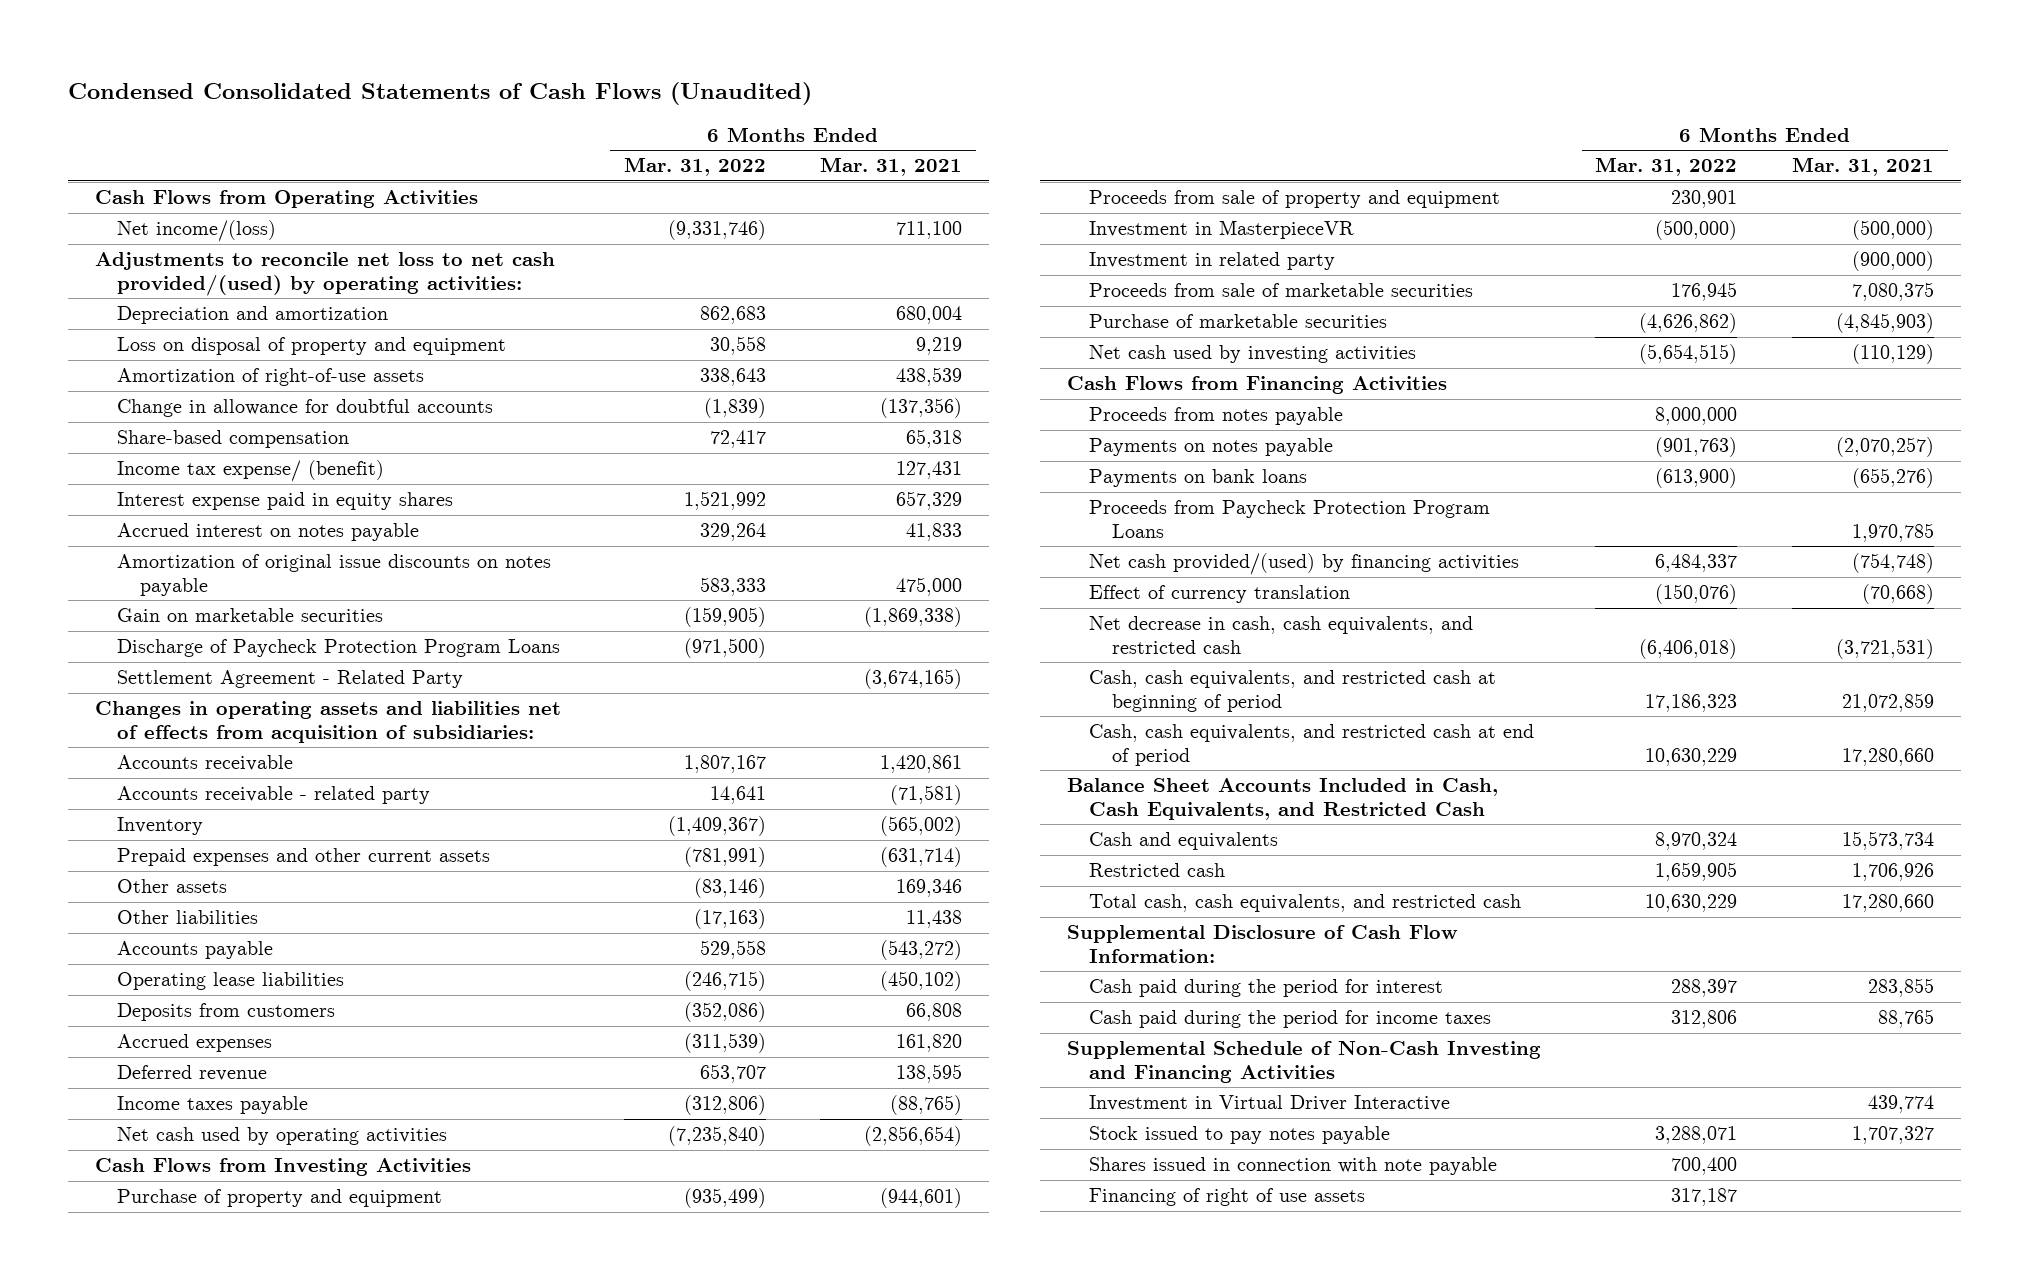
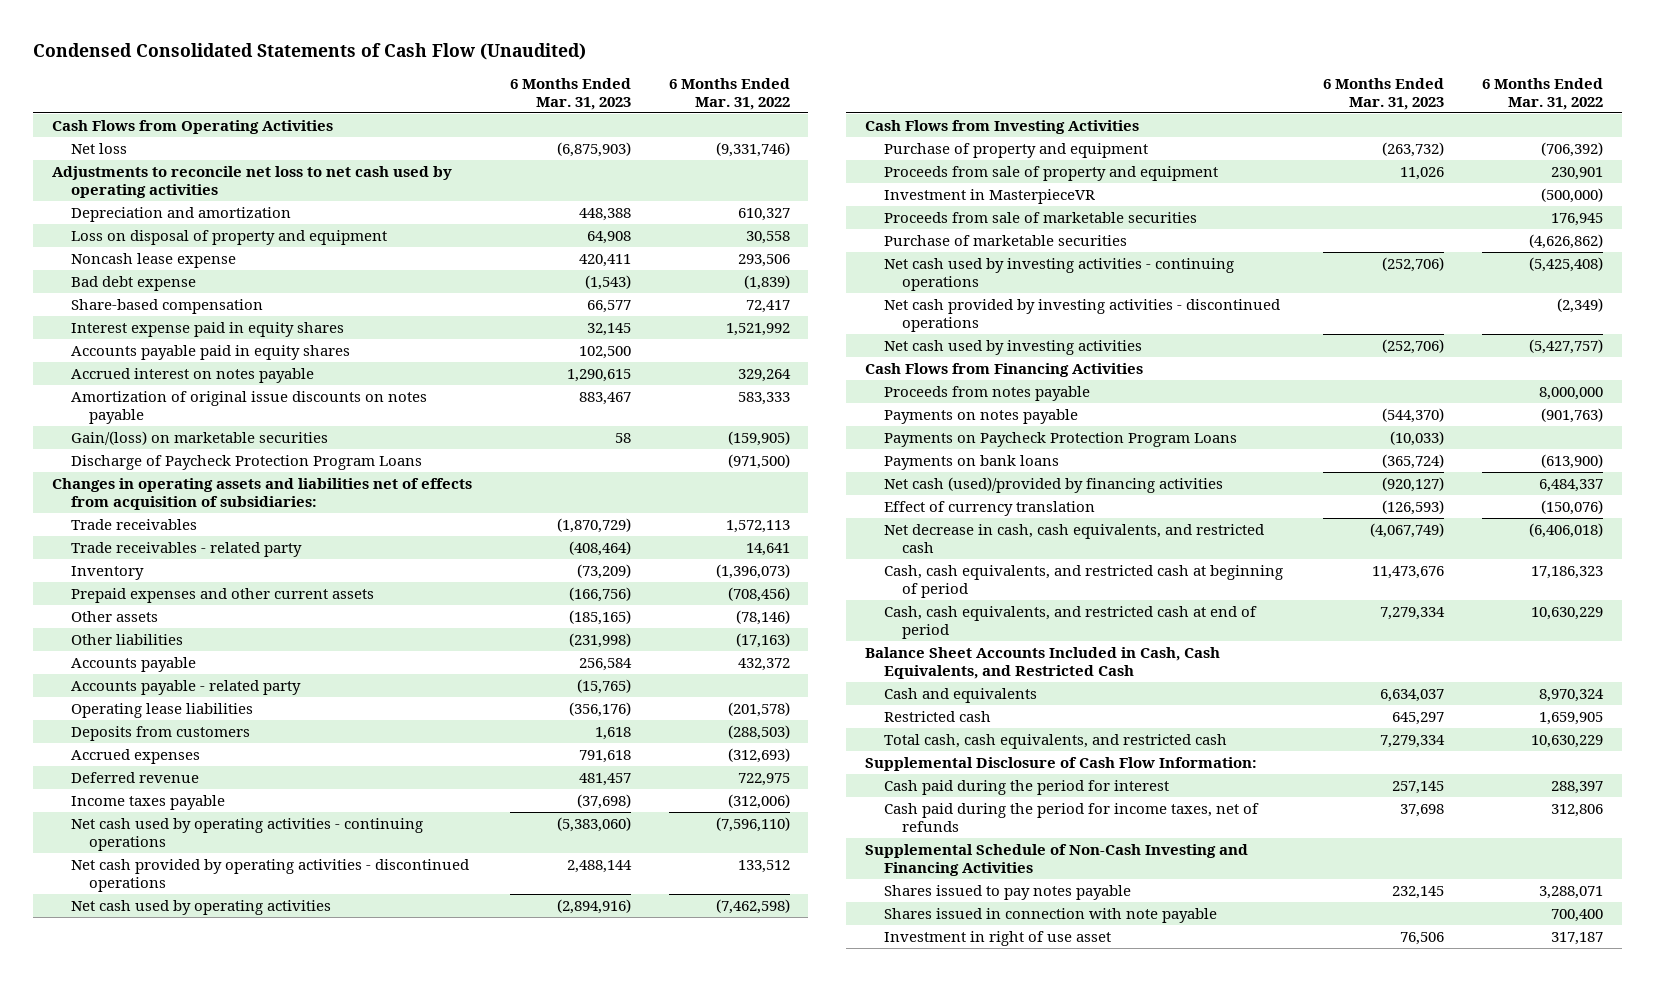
[67,82,812,106] Condensed Consolidated Statements of Cash Flows (Unaudited) -> [33,42,587,60] Condensed Consolidated Statements of Cash Flow (Unaudited)
[820,157,963,177] Mar. 31, 2021 -> none
none -> [509,77,631,110] 6 Months Ended Mar. 31, 2023
[117,220,277,243] Net income/(loss) -> [70,143,127,155] Net loss
[95,252,556,296] Adjustments to reconcile net loss to net cash provided/(used) by operating activities: -> [52,166,453,198] Adjustments to reconcile net loss to net cash used by operating activities
[699,306,766,325] 862,683 -> [737,208,790,222] 610,327
[117,368,425,387] Amortization of right-of-use assets -> none
none -> [70,253,236,269] Noncash lease expense
[117,399,494,418] Change in allowance for doubtful accounts -> [70,276,196,292] Bad debt expense
[117,460,385,483] Income tax expense/ (benefit) -> none
none -> [70,345,350,361] Accounts payable paid in equity shares
[117,608,384,623] Gain on marketable securities -> [70,431,328,446] Gain/(loss) on marketable securities
[117,670,464,689] Settlement Agreement - Related Party -> none
[117,755,294,772] Accounts receivable -> none
none -> [70,519,197,531] Trade receivables
[117,786,431,805] Accounts receivable - related party -> [70,542,302,558] Trade receivables - related party
[667,816,766,837] (1,409,367) -> [715,564,790,580] (1,396,073)
[683,847,766,868] (781,991) -> [727,587,790,603] (708,456)
[693,878,766,899] (83,146) -> [735,610,790,626] (78,146)
[699,940,766,960] 529,558 -> [737,658,790,672] 432,372
none -> [70,680,301,696] Accounts payable - related party
[683,971,766,992] (246,715) -> [727,702,790,718] (201,578)
[683,1002,766,1023] (352,086) -> [727,725,790,741] (288,503)
[683,1033,766,1054] (311,539) -> [727,748,790,764] (312,693)
[699,1064,766,1084] 653,707 -> [737,773,790,787] 722,975
[683,1095,766,1116] (312,806) -> [727,794,790,810] (312,006)
none -> [70,818,423,851] Net cash used by operating activities - continuing operations
none -> [70,859,469,892] Net cash provided by operating activities - discontinued operations
[667,1126,766,1147] (7,235,840) -> [715,899,790,915] (7,462,598)
[683,1188,766,1209] (935,499) -> [1540,142,1603,158] (706,392)
[1089,252,1336,271] Investment in related party -> none
none -> [883,258,1234,291] Net cash used by investing activities - continuing operations
none -> [883,299,1280,332] Net cash provided by investing activities - discontinued operations
[1639,344,1738,365] (5,654,515) -> [1528,339,1603,355] (5,427,757)
none -> [883,432,1237,448] Payments on Paycheck Protection Program Loans
[1089,500,1491,538] Proceeds from Paycheck Protection Program Loans -> none
[1089,553,1520,576] Net cash provided/(used) by financing activities -> [883,477,1223,494] Net cash (used)/provided by financing activities
[1089,1010,1492,1029] Cash paid during the period for income taxes -> [883,803,1259,832] Cash paid during the period for income taxes, net of refunds
[1089,1095,1451,1112] Investment in Virtual Driver Interactive -> none
[1089,1126,1391,1145] Stock issued to pay notes payable -> [883,885,1131,901] Shares issued to pay notes payable
[1089,1188,1366,1207] Financing of right of use assets -> [883,931,1111,947] Investment in right of use asset

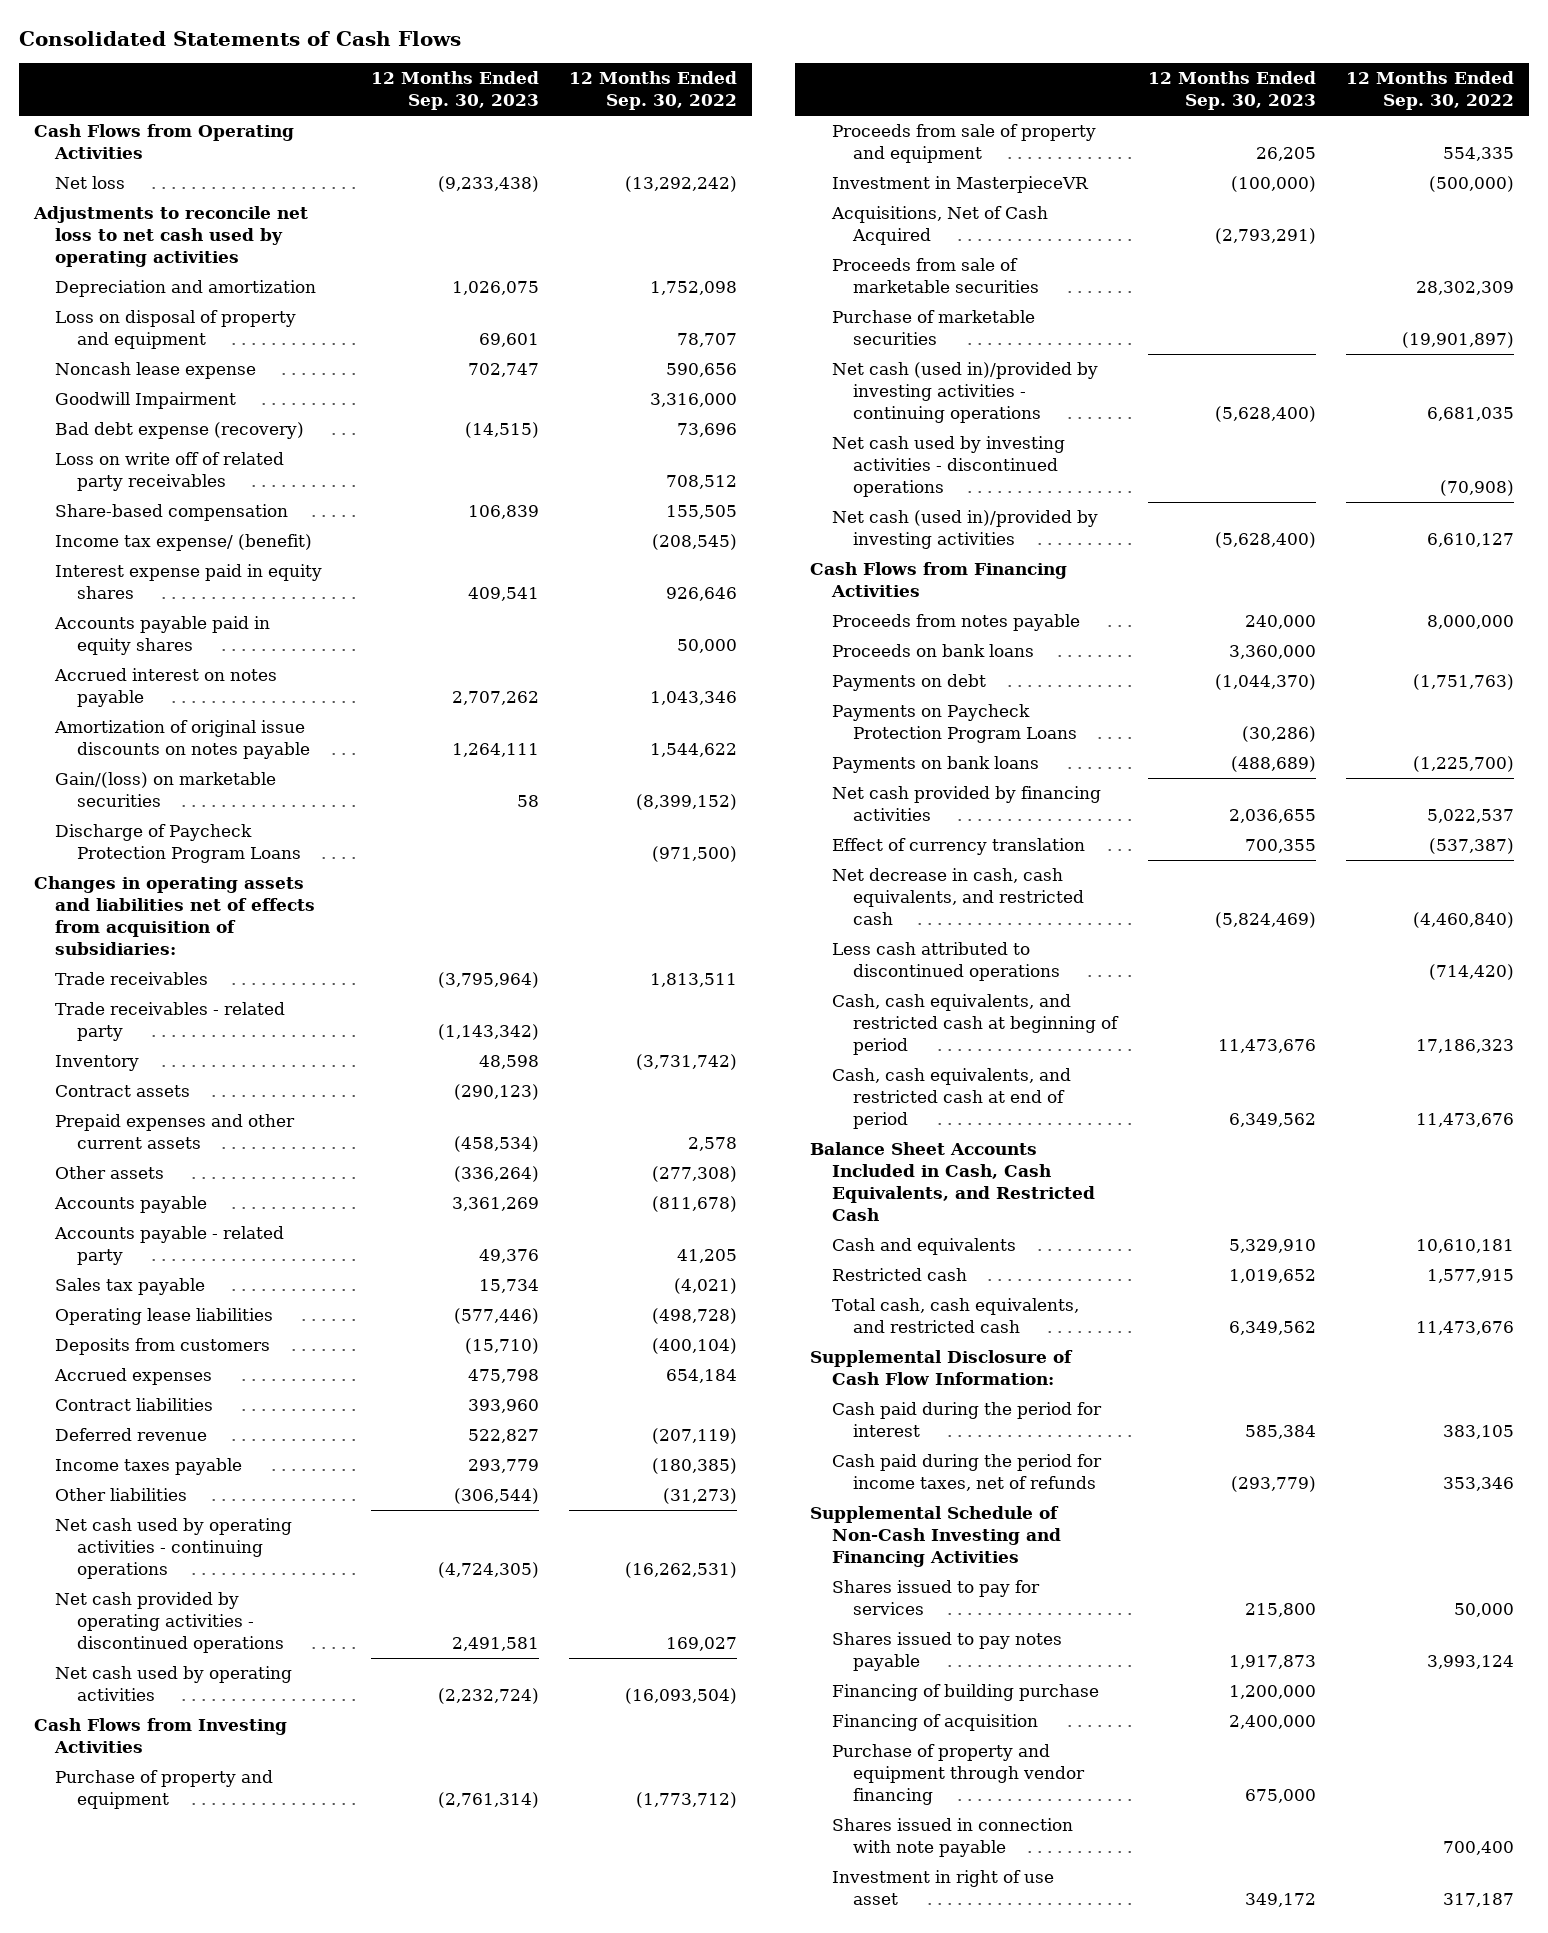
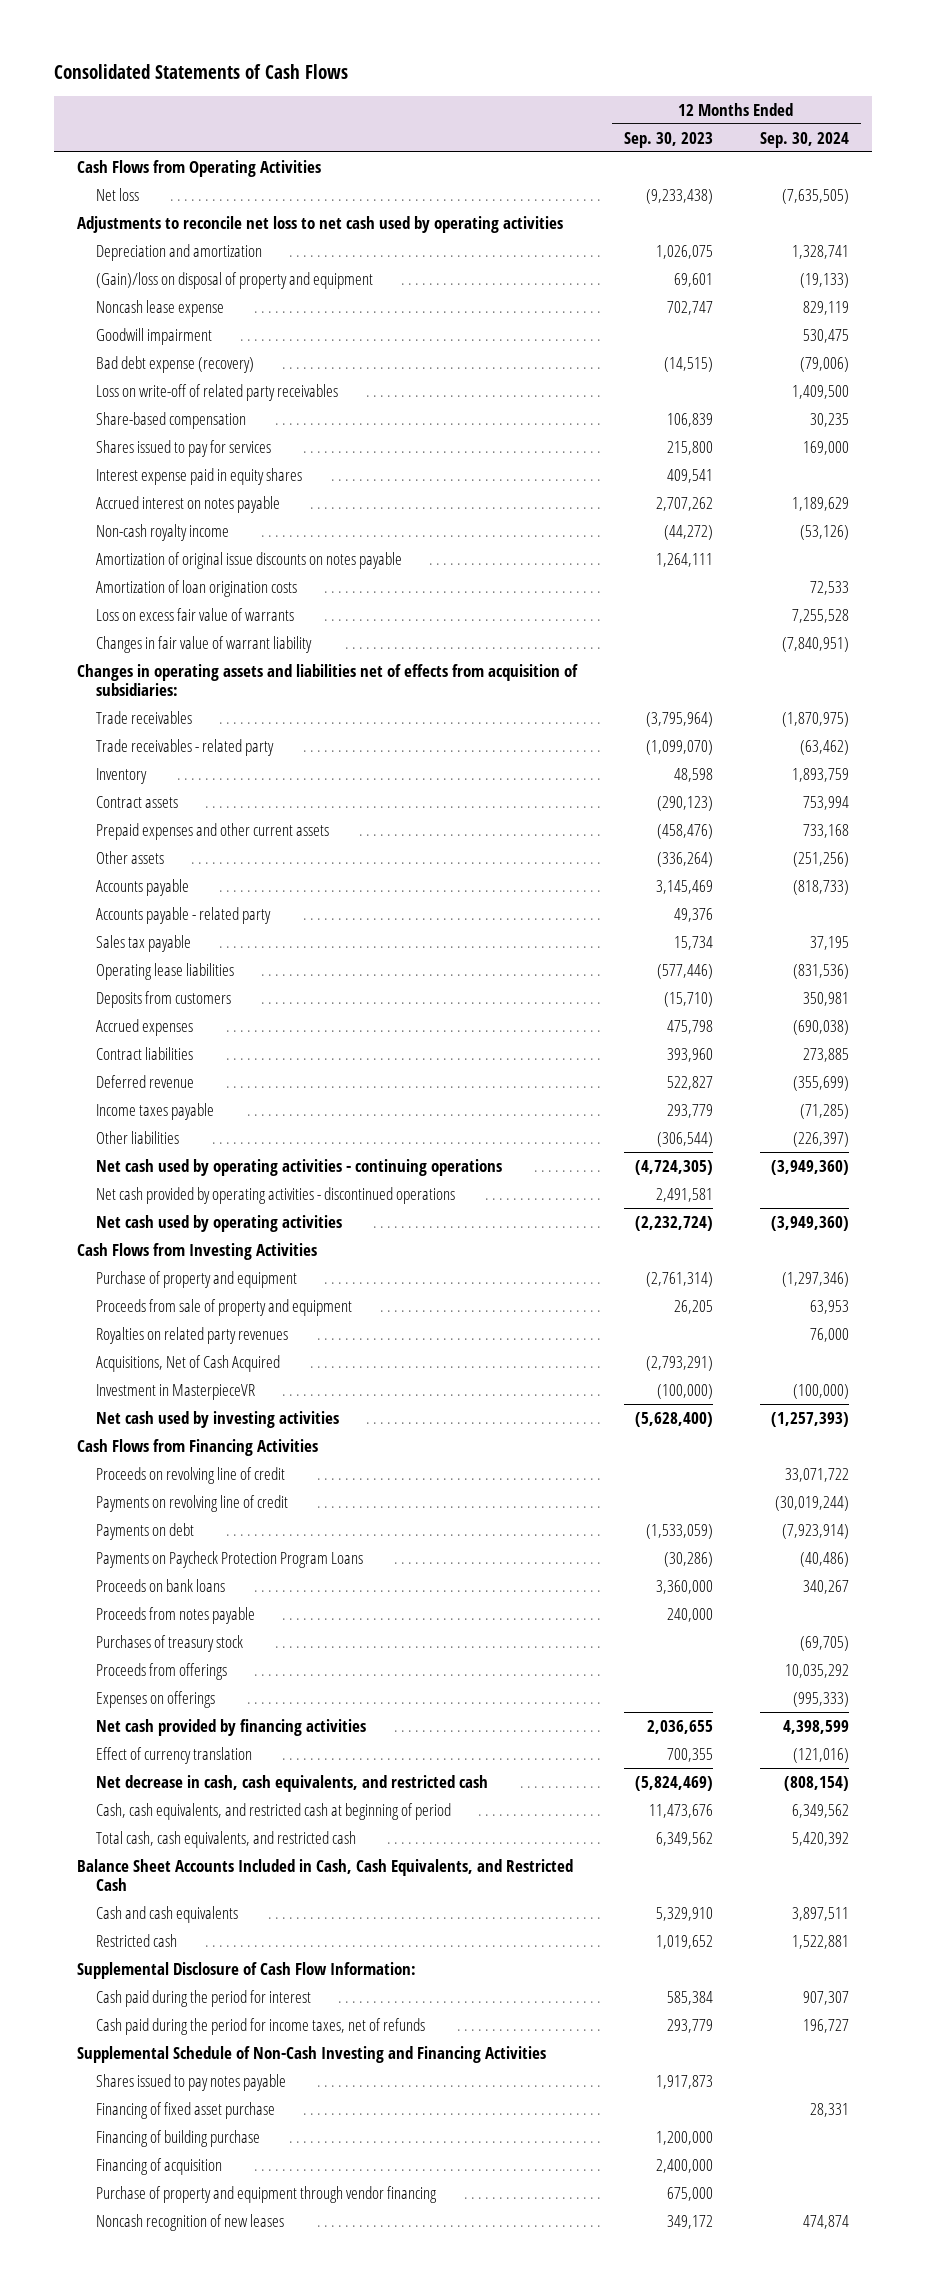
[569,71,738,111] 12 Months Ended Sep. 30, 2022 -> none
none -> [759,131,849,148] Sep. 30, 2024
[55,310,297,350] Loss on disposal of property and equipment -> [95,271,373,289] (Gain)/loss on disposal of property and equipment
[55,392,237,410] Goodwill Impairment -> [95,327,212,345] Goodwill impairment
[55,452,285,492] Loss on write off of related party receivables -> [95,383,338,401] Loss on write-off of related party receivables
[55,534,313,552] Income tax expense/ (benefit) -> none
[831,1580,1040,1616] Shares issued to pay for services -> [95,439,271,457] Shares issued to pay for services
[54,616,271,656] Accounts payable paid in equity shares -> none
none -> [95,523,229,541] Non-cash royalty income
[55,772,277,808] Gain/(loss) on marketable securities -> none
[55,824,301,864] Discharge of Paycheck Protection Program Loans -> none
none -> [95,579,297,597] Amortization of loan origination costs
none -> [95,607,294,621] Loss on excess fair value of warrants
none -> [95,635,312,653] Changes in fair value of warrant liability
[438,1024,540,1041] (1,143,342) -> [646,739,714,755] (1,099,070)
[454,1136,540,1153] (458,534) -> [657,823,714,839] (458,476)
[452,1197,540,1212] 3,361,269 -> [656,879,714,894] 3,145,469
none -> [95,1326,288,1344] Royalties on related party revenues
[831,258,1040,294] Proceeds from sale of marketable securities -> none
[831,310,1035,346] Purchase of marketable securities -> none
[831,362,1098,424] Net cash (used in)/provided by investing activities - continuing operations -> none
[831,436,1065,498] Net cash used by investing activities - discontinued operations -> none
[831,176,1089,194] Investment in MasterpieceVR -> [95,1383,255,1400] Investment in MasterpieceVR
[831,510,1098,550] Net cash (used in)/provided by investing activities -> [95,1410,339,1428] Net cash used by investing activities
none -> [95,1466,285,1484] Proceeds on revolving line of credit
none -> [95,1494,288,1512] Payments on revolving line of credit
[1214,674,1316,691] (1,044,370) -> [646,1523,714,1539] (1,533,059)
[831,756,1039,774] Payments on bank loans -> none
[831,644,1034,658] Proceeds on bank loans -> [95,1578,225,1592] Proceeds on bank loans
[831,614,1080,632] Proceeds from notes payable -> [95,1606,255,1624] Proceeds from notes payable
none -> [95,1634,243,1652] Purchases of treasury stock
none -> [95,1662,227,1680] Proceeds from offerings
none -> [95,1690,215,1708] Expenses on offerings
[831,942,1061,982] Less cash attributed to discontinued operations -> none
[831,1068,1071,1130] Cash, cash equivalents, and restricted cash at end of period -> none
[831,1298,1079,1334] Total cash, cash equivalents, and restricted cash -> [95,1830,356,1848] Total cash, cash equivalents, and restricted cash
[831,1238,1016,1256] Cash and equivalents -> [95,1905,238,1923] Cash and cash equivalents
[1230,1476,1316,1493] (293,779) -> [667,2018,714,2033] 293,779
none -> [95,2101,275,2119] Financing of fixed asset purchase
[831,1818,1073,1858] Shares issued in connection with note payable -> none
[831,1870,1054,1906] Investment in right of use asset -> [95,2213,284,2231] Noncash recognition of new leases

